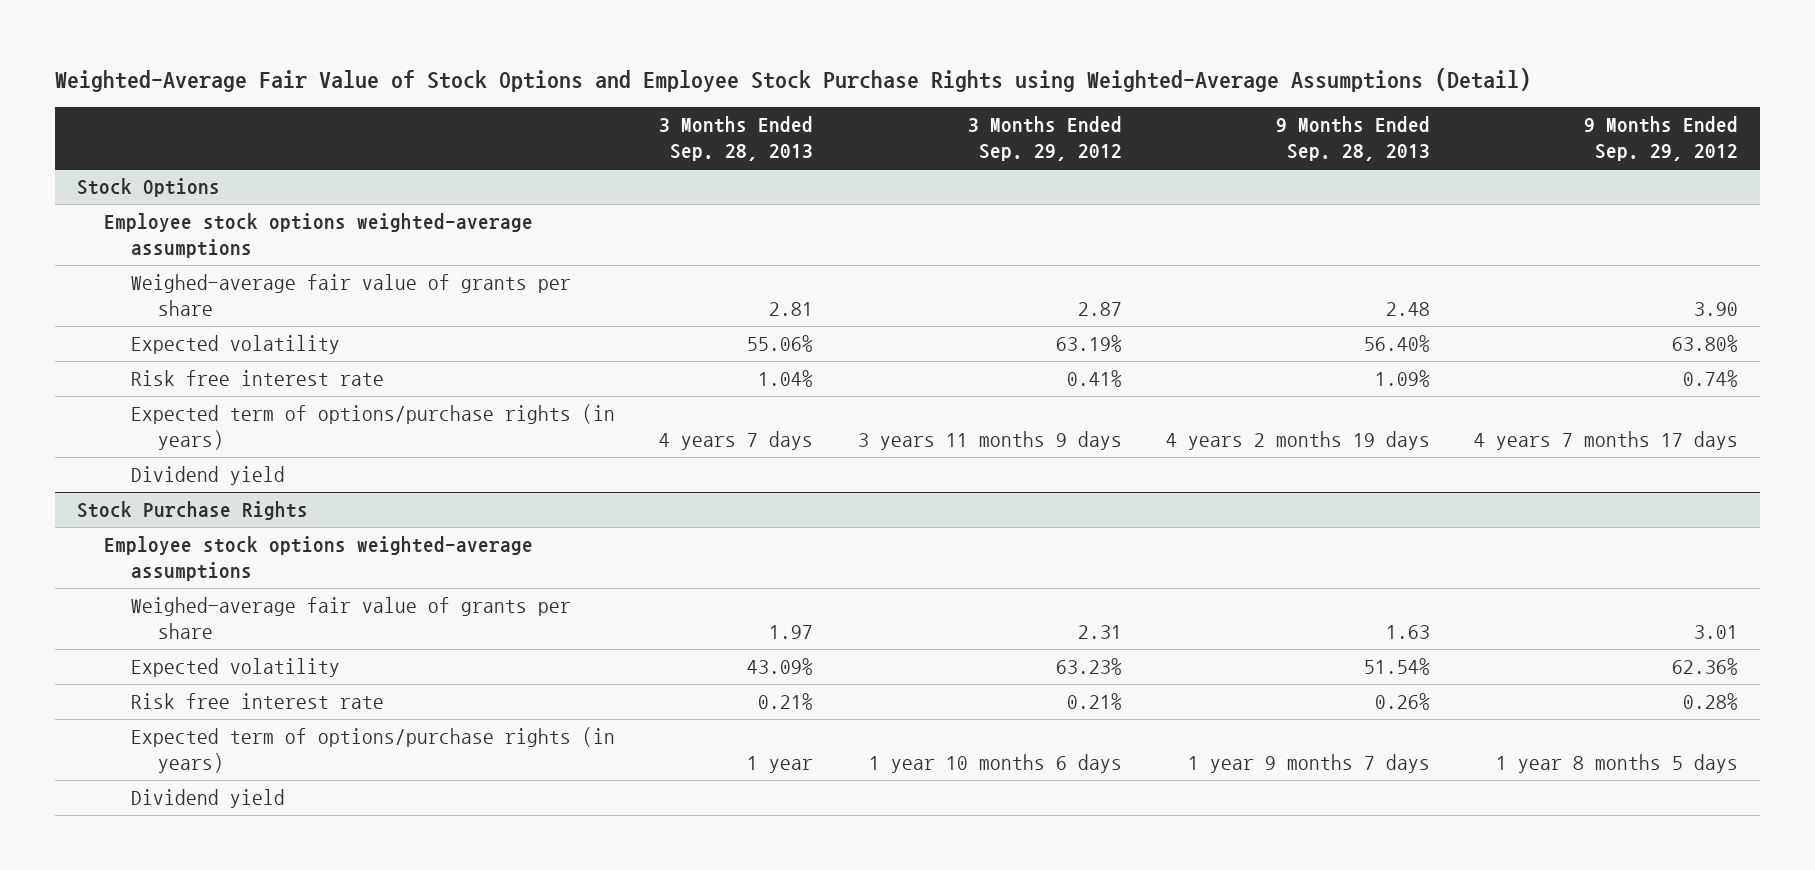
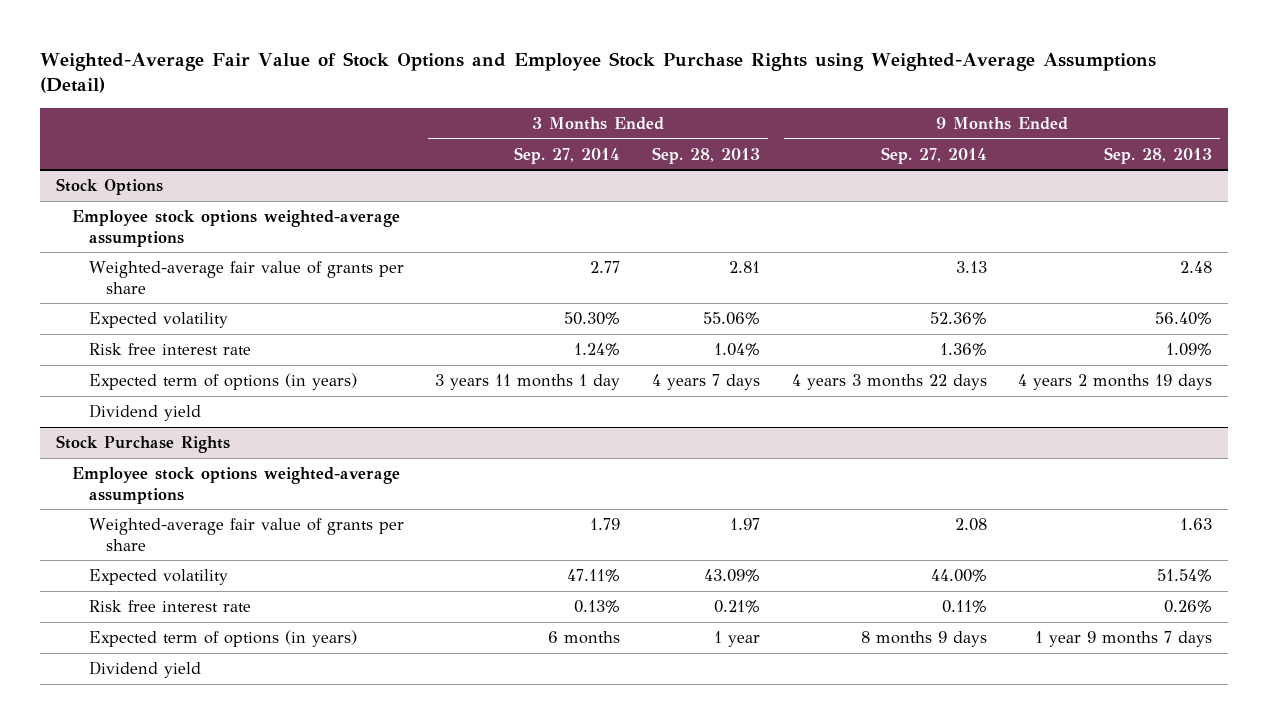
[967,116,1122,162] 3 Months Ended Sep. 29, 2012 -> none
[1583,116,1738,162] 9 Months Ended Sep. 29, 2012 -> none
none -> [514,146,621,164] Sep. 27, 2014
none -> [880,146,987,164] Sep. 27, 2014
[131,273,572,316] Weighed-average fair value of grants per share -> [88,261,404,294] Weighted-average fair value of grants per share
[131,403,616,450] Expected term of options/purchase rights (in years) -> [88,373,357,391] Expected term of options (in years)
[131,596,572,639] Weighed-average fair value of grants per share -> [88,518,404,551] Weighted-average fair value of grants per share
[131,726,616,773] Expected term of options/purchase rights (in years) -> [88,630,357,648] Expected term of options (in years)

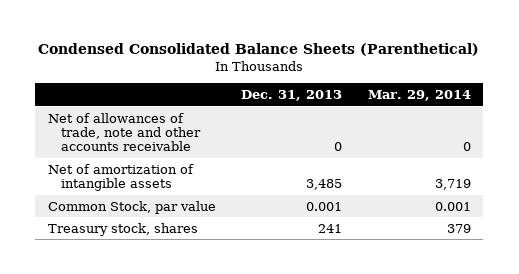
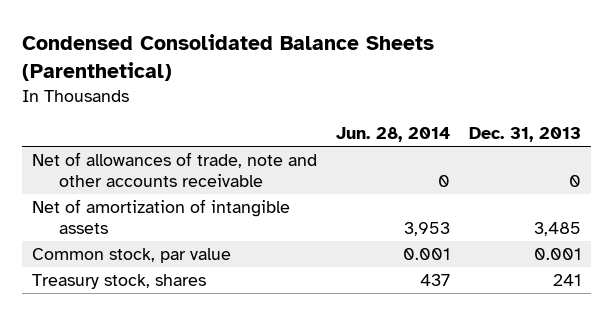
[367,89,471,101] Mar. 29, 2014 -> none
none -> [336,127,451,143] Jun. 28, 2014
[48,200,217,214] Common Stock, par value -> [32,248,232,264] Common stock, par value

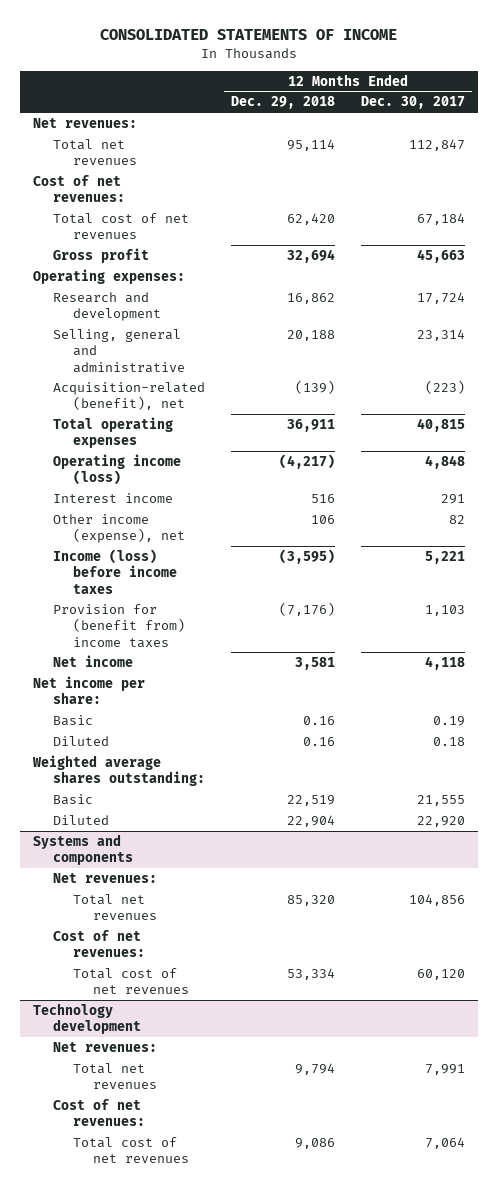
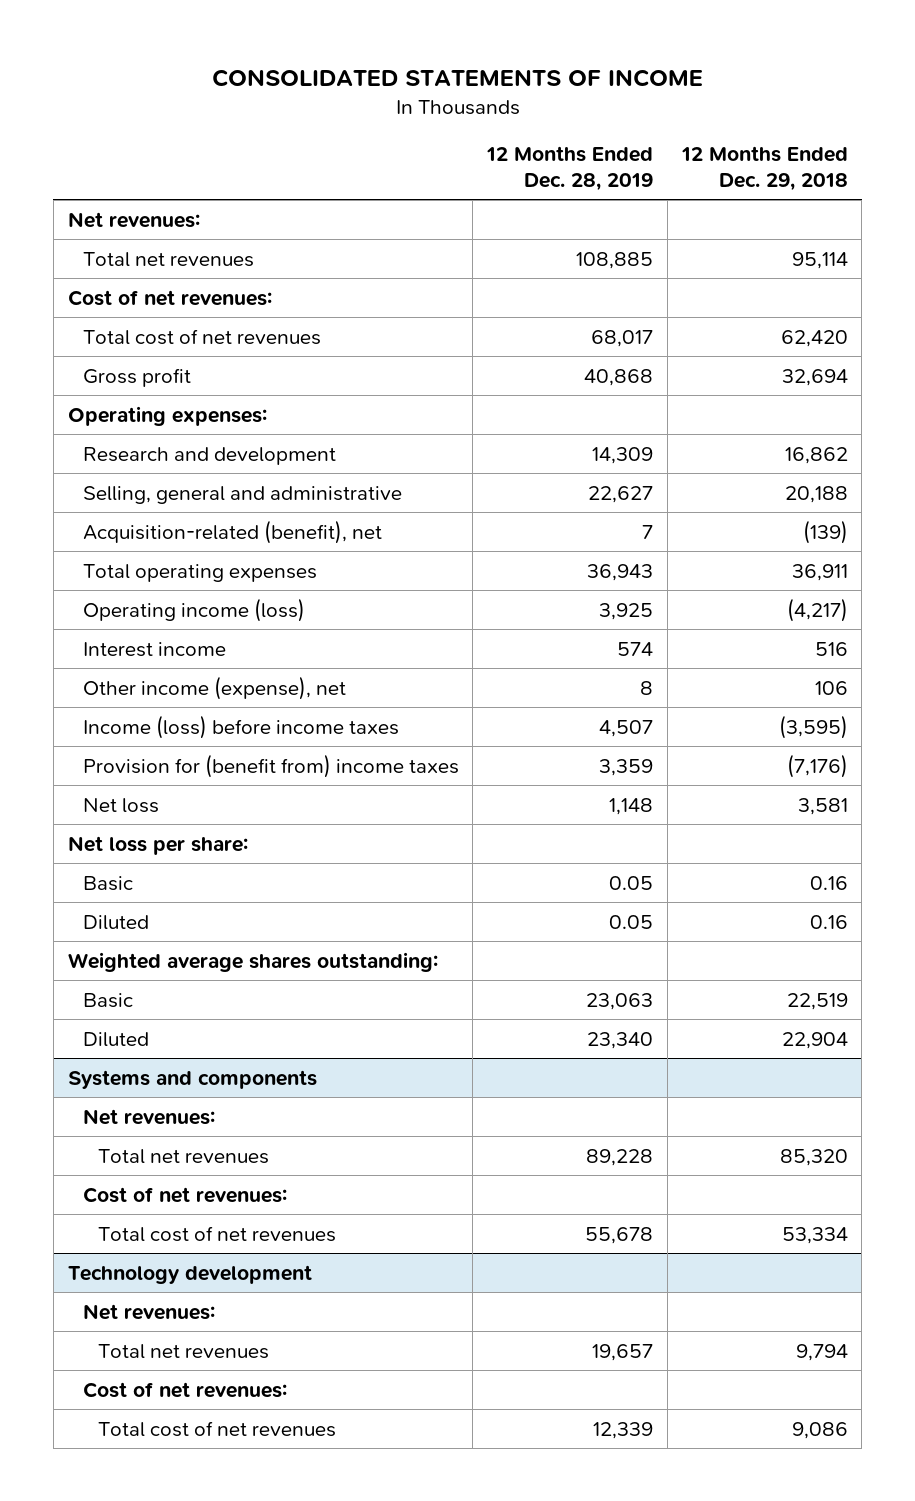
[361,96,466,110] Dec. 30, 2017 -> none
none -> [486,146,654,191] 12 Months Ended Dec. 28, 2019
[52,654,133,667] Net income -> [82,797,159,813] Net loss
[33,675,146,705] Net income per share: -> [67,835,248,855] Net loss per share:

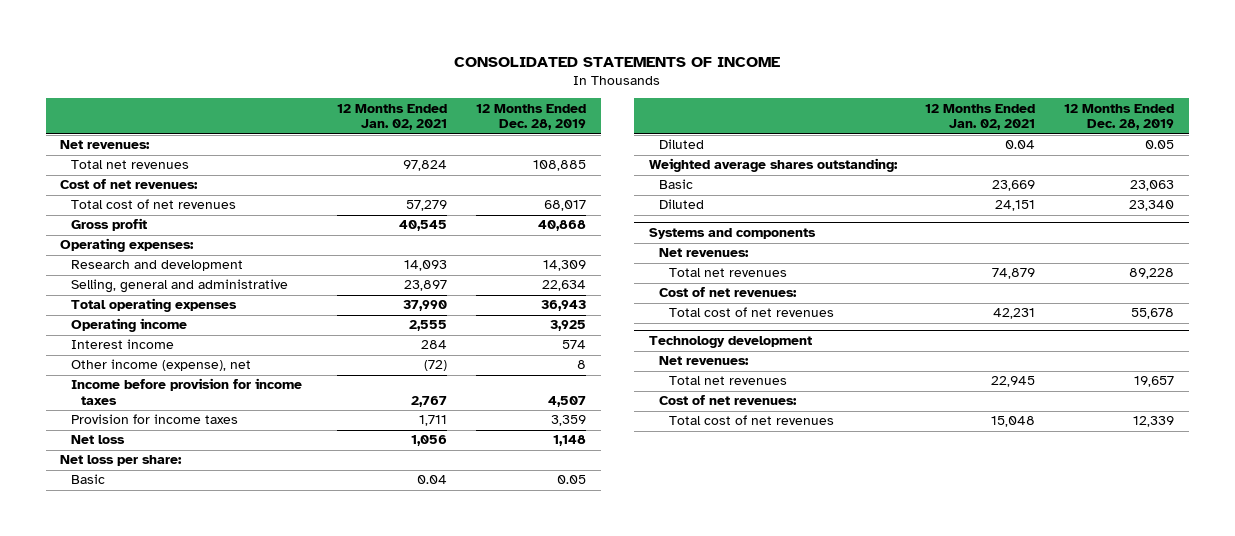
[680,146,848,191] 12 Months Ended Dec. 29, 2018 -> none
none -> [337,103,448,131] 12 Months Ended Jan. 02, 2021
[82,519,382,544] Acquisition-related (benefit), net -> none
[588,485,654,503] 22,627 -> [542,280,587,292] 22,634
[82,597,305,622] Operating income (loss) -> [70,318,187,333] Operating income
[82,714,399,739] Income (loss) before income taxes -> [70,378,302,405] Income before provision for income taxes
[82,753,459,778] Provision for (benefit from) income taxes -> [70,414,238,425] Provision for income taxes

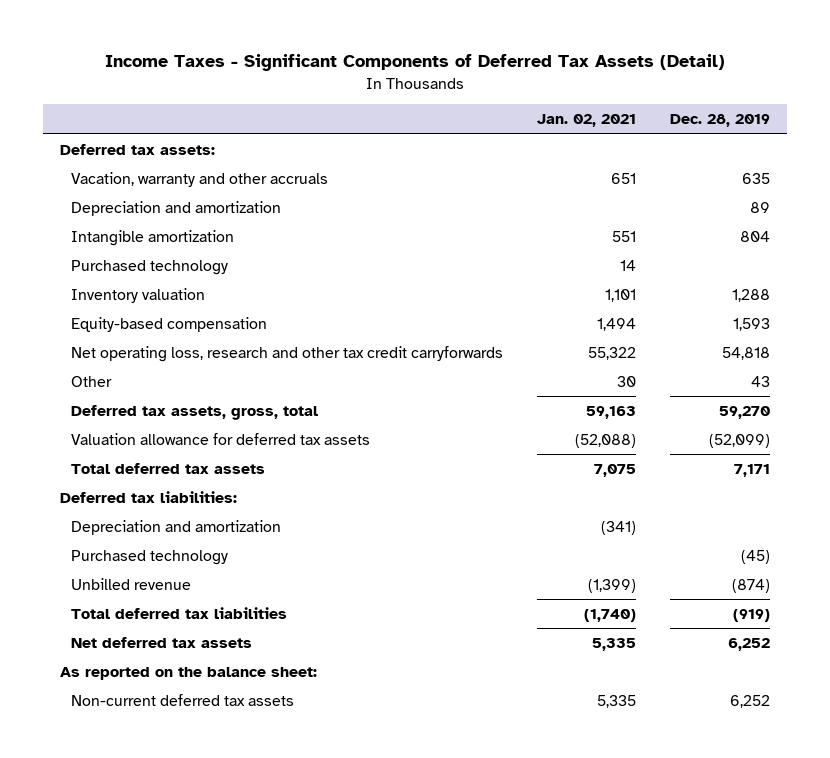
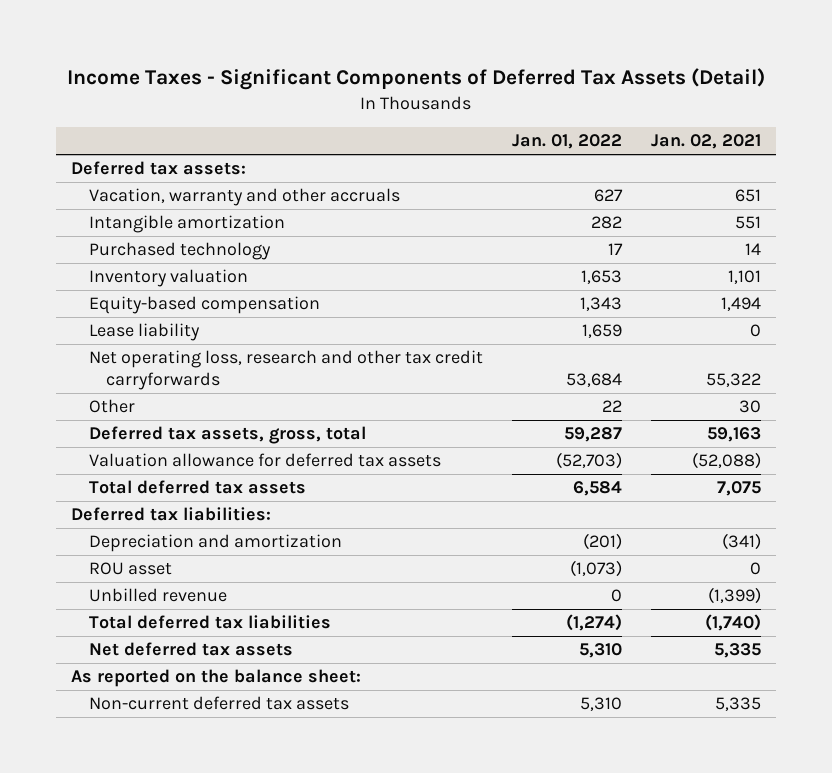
[669,114,770,128] Dec. 28, 2019 -> none
none -> [511,134,622,150] Jan. 01, 2022
[71,201,282,217] Depreciation and amortization -> none
none -> [88,323,200,342] Lease liability
[71,550,229,566] Purchased technology -> none
none -> [88,562,172,576] ROU asset

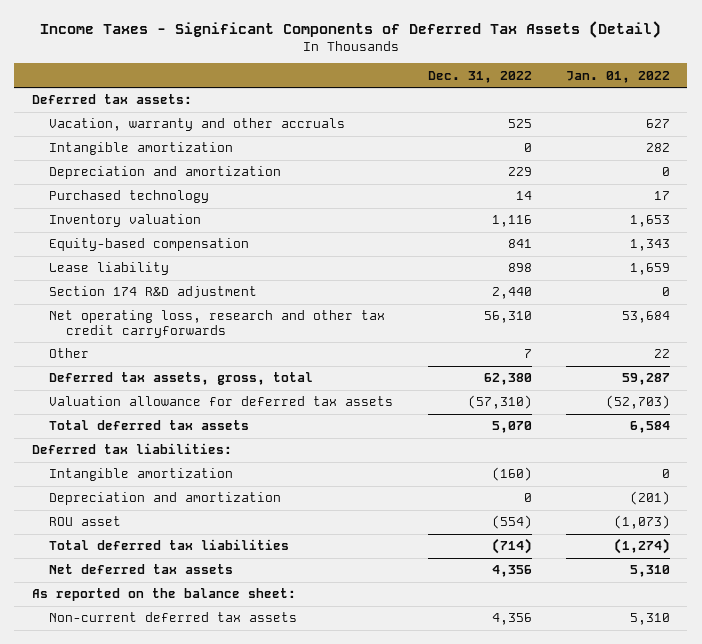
[651,134,762,150] Jan. 02, 2021 -> none
none -> [427,70,532,83] Dec. 31, 2022
none -> [48,166,281,180] Depreciation and amortization
none -> [48,286,257,299] Section 174 R&D adjustment
none -> [48,468,233,482] Intangible amortization
[88,588,227,603] Unbilled revenue -> none

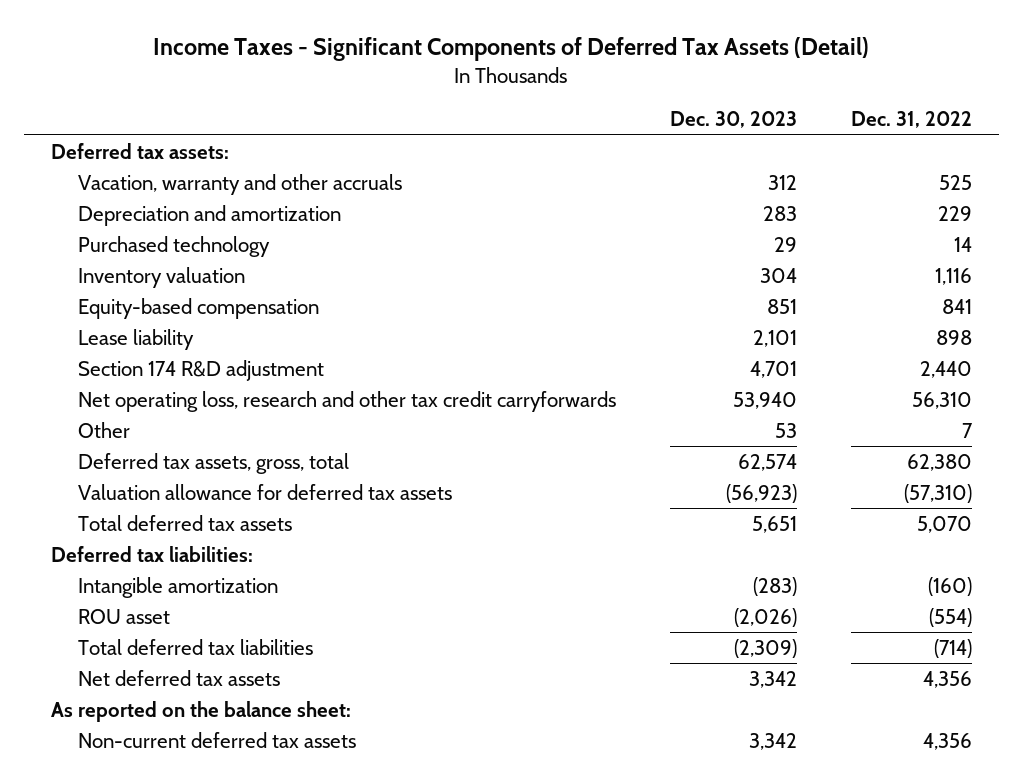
[566,70,671,83] Jan. 01, 2022 -> none
none -> [669,111,797,129] Dec. 30, 2023
[48,142,233,156] Intangible amortization -> none
[48,492,281,506] Depreciation and amortization -> none

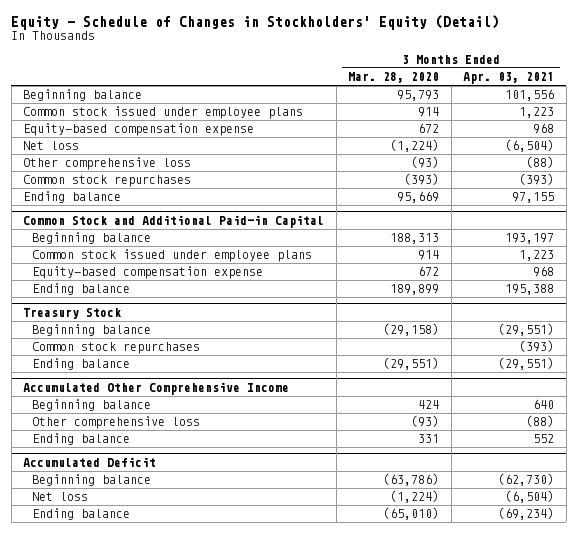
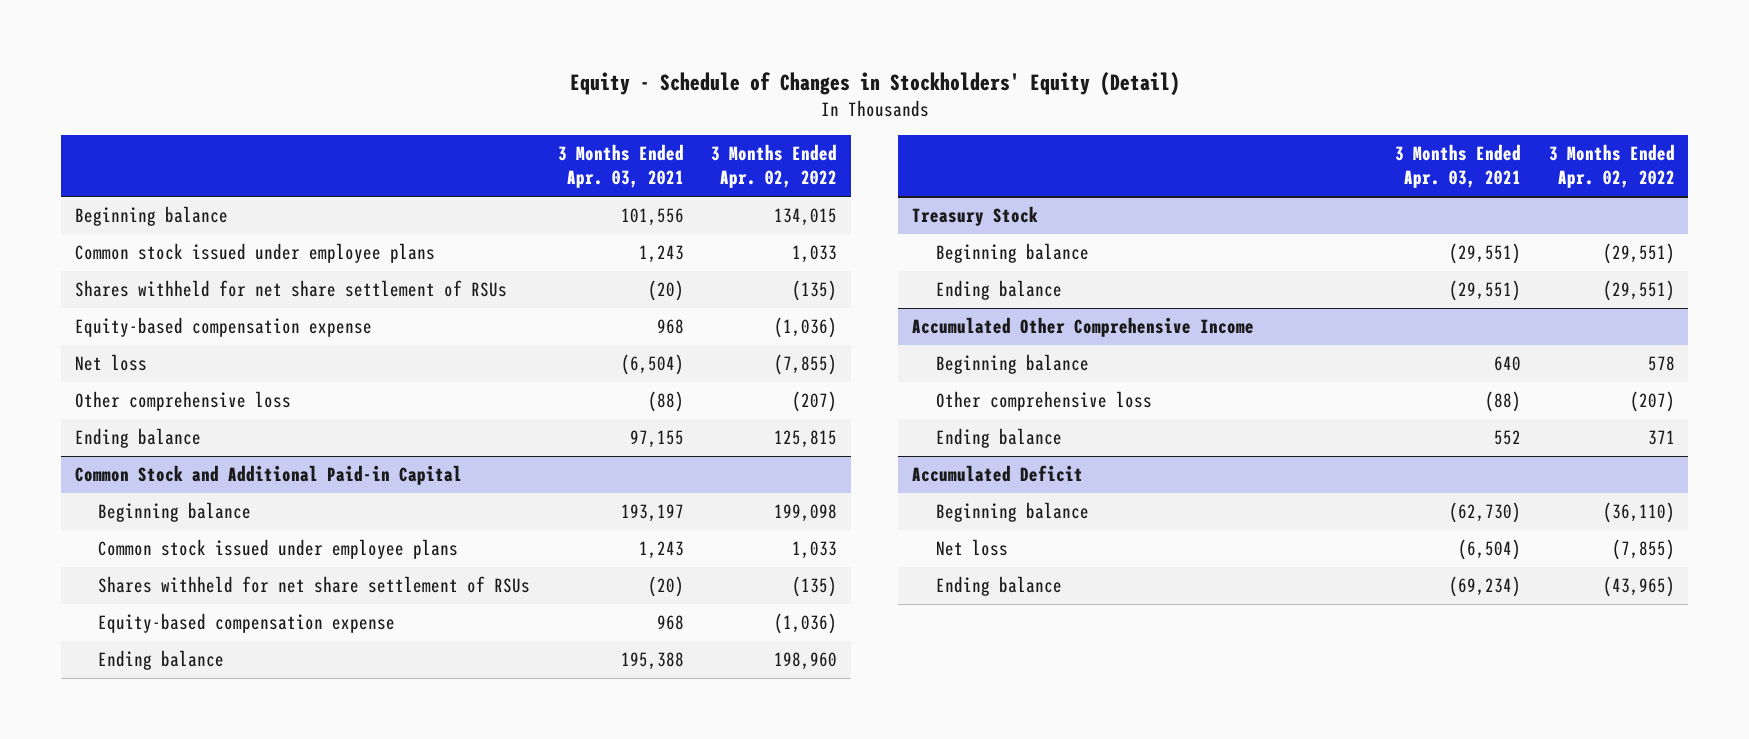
[348,72,440,84] Mar. 28, 2020 -> none
none -> [711,143,838,189] 3 Months Ended Apr. 02, 2022
[519,107,555,119] 1,223 -> [638,244,684,263] 1,243
none -> [74,279,507,297] Shares withheld for net share settlement of RSUs
[23,175,192,188] Common stock repurchases -> none
[519,250,555,262] 1,223 -> [638,540,684,559] 1,243
none -> [98,575,531,593] Shares withheld for net share settlement of RSUs
[31,342,200,355] Common stock repurchases -> none

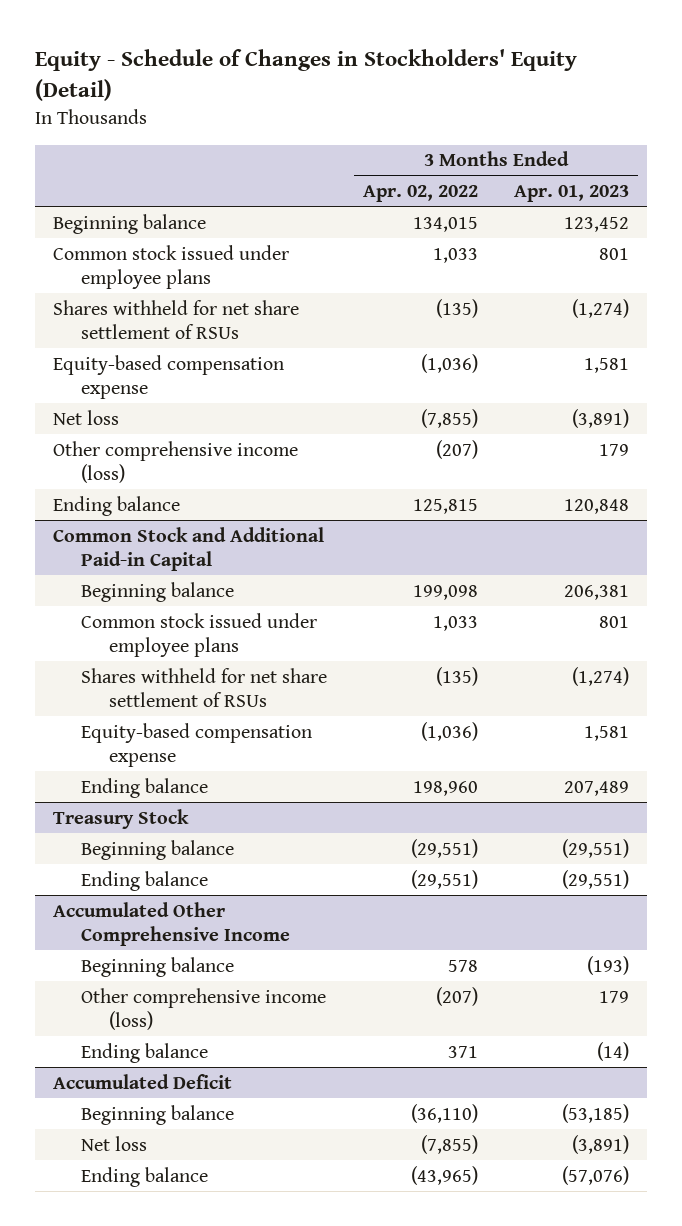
[557,143,684,189] 3 Months Ended Apr. 03, 2021 -> none
none -> [513,185,629,203] Apr. 01, 2023
[74,390,291,411] Other comprehensive loss -> [53,440,299,484] Other comprehensive income (loss)
[935,390,1152,411] Other comprehensive loss -> [81,987,327,1031] Other comprehensive income (loss)

